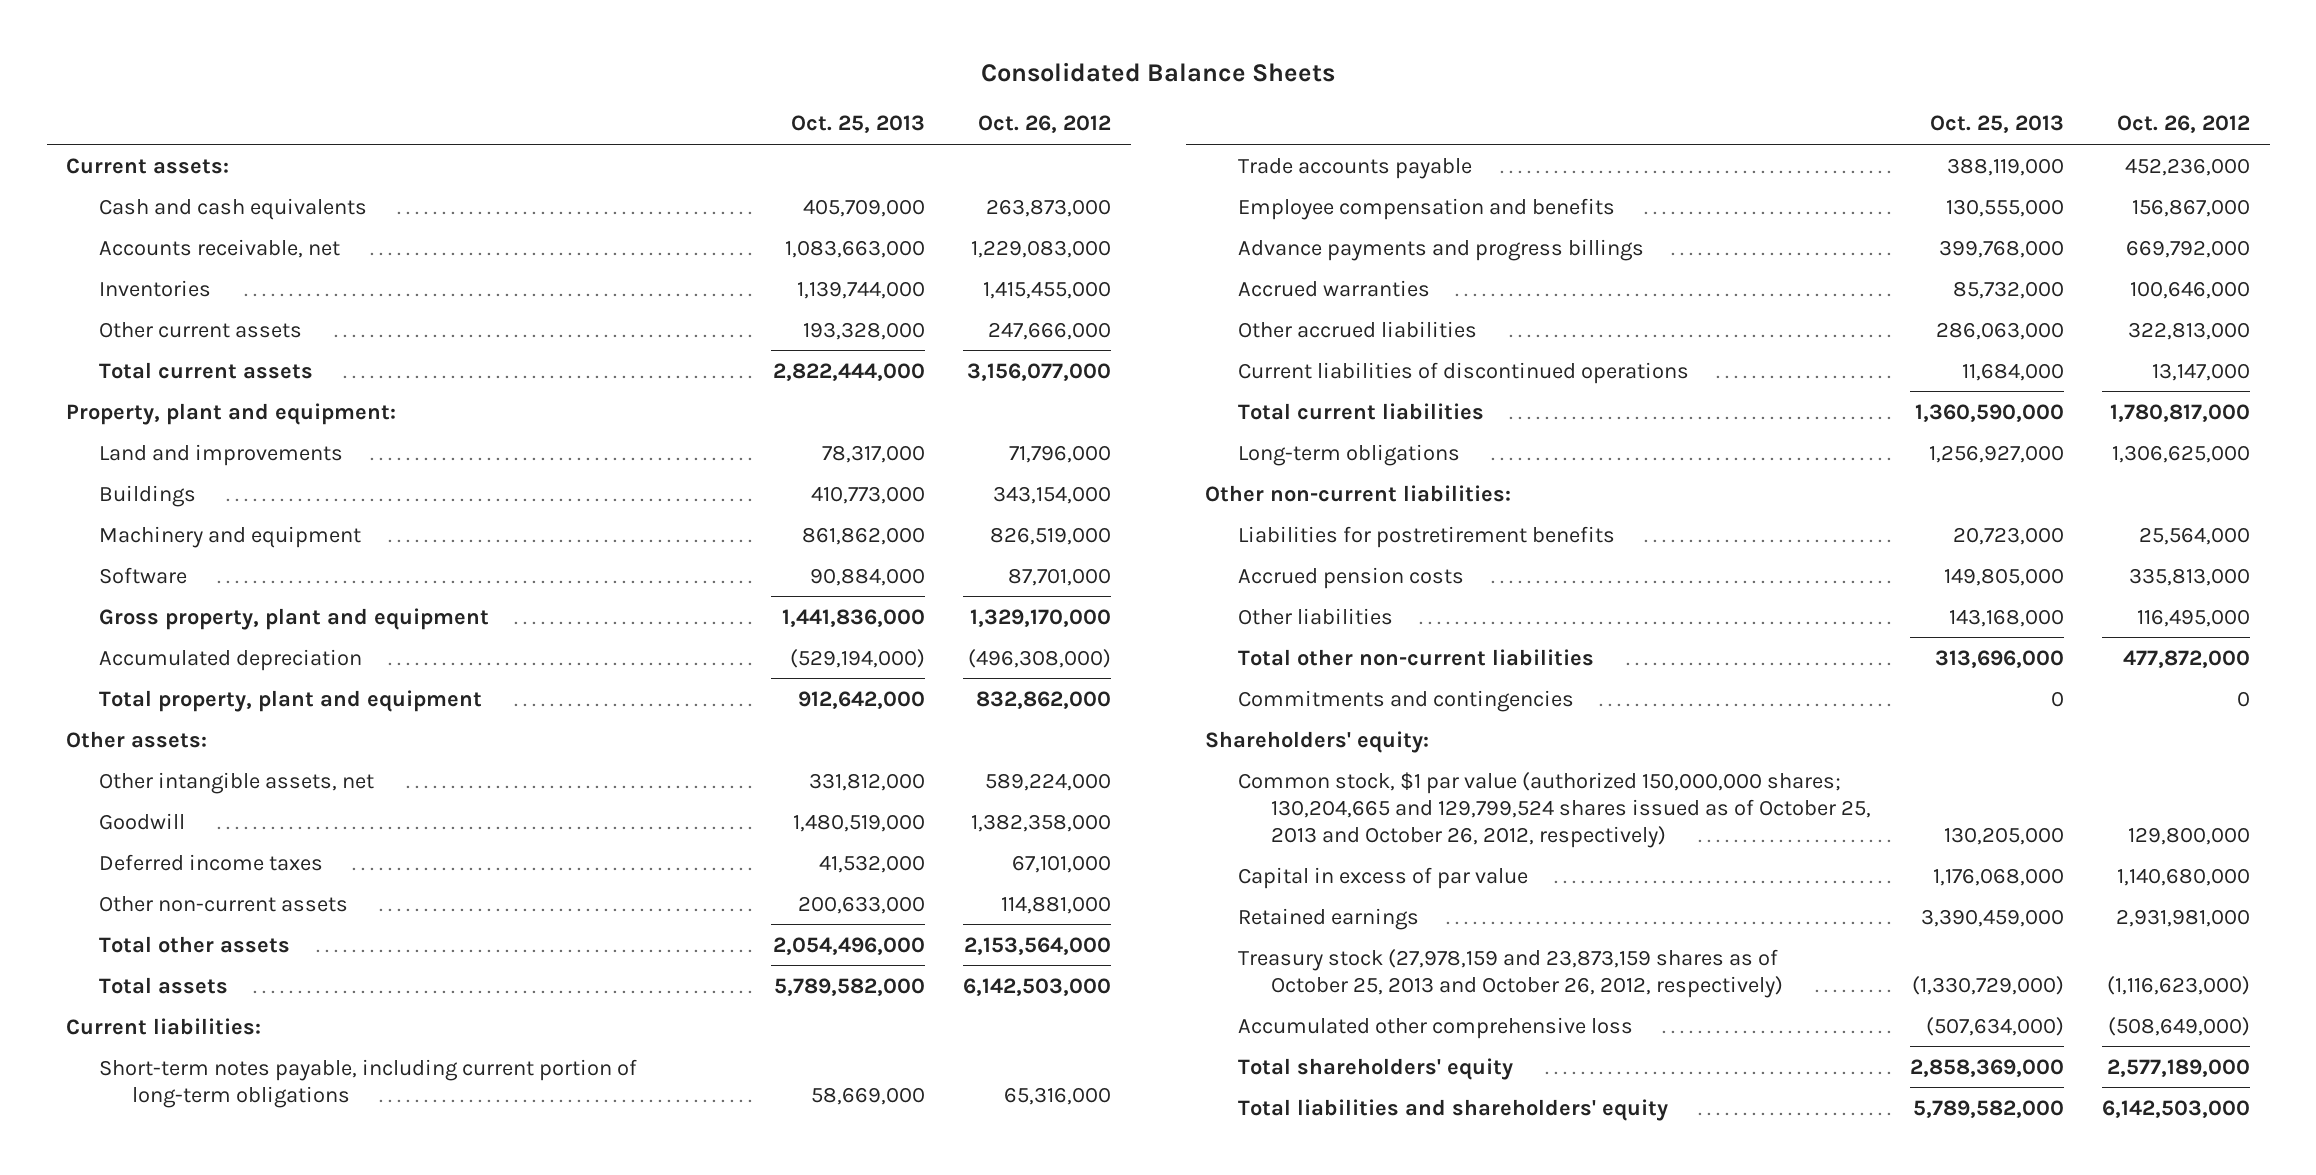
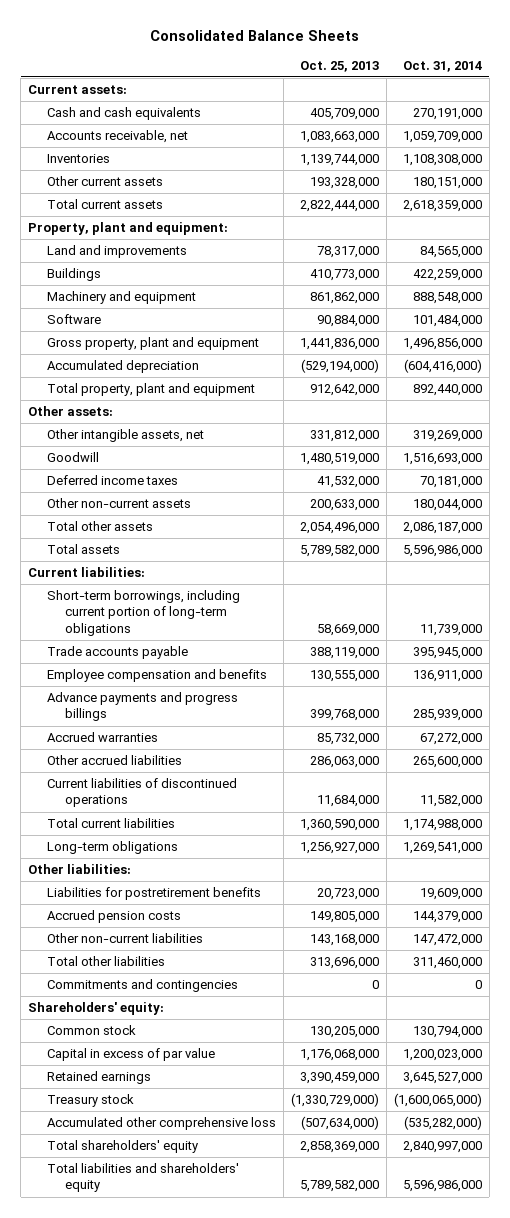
[978,115,1112,134] Oct. 26, 2012 -> none
none -> [402,60,482,72] Oct. 31, 2014
[99,1058,638,1108] Short-term notes payable, including current portion of long-term obligations -> [46,590,240,636] Short-term borrowings, including current portion of long-term obligations
[1204,484,1511,502] Other non-current liabilities: -> [28,864,132,875] Other liabilities:
[1238,607,1394,625] Other liabilities -> [46,933,203,944] Other non-current liabilities
[1238,648,1595,666] Total other non-current liabilities -> [46,956,165,967] Total other liabilities
[1238,771,1872,848] Common stock, $1 par value (authorized 150,000,000 shares; 130,204,665 and 129,799,524 shares issued as of October 25, 2013 and October 26, 2012, respectively) -> [46,1025,136,1036] Common stock
[1238,948,1784,998] Treasury stock (27,978,159 and 23,873,159 shares as of October 25, 2013 and October 26, 2012, respectively) -> [46,1094,134,1108] Treasury stock

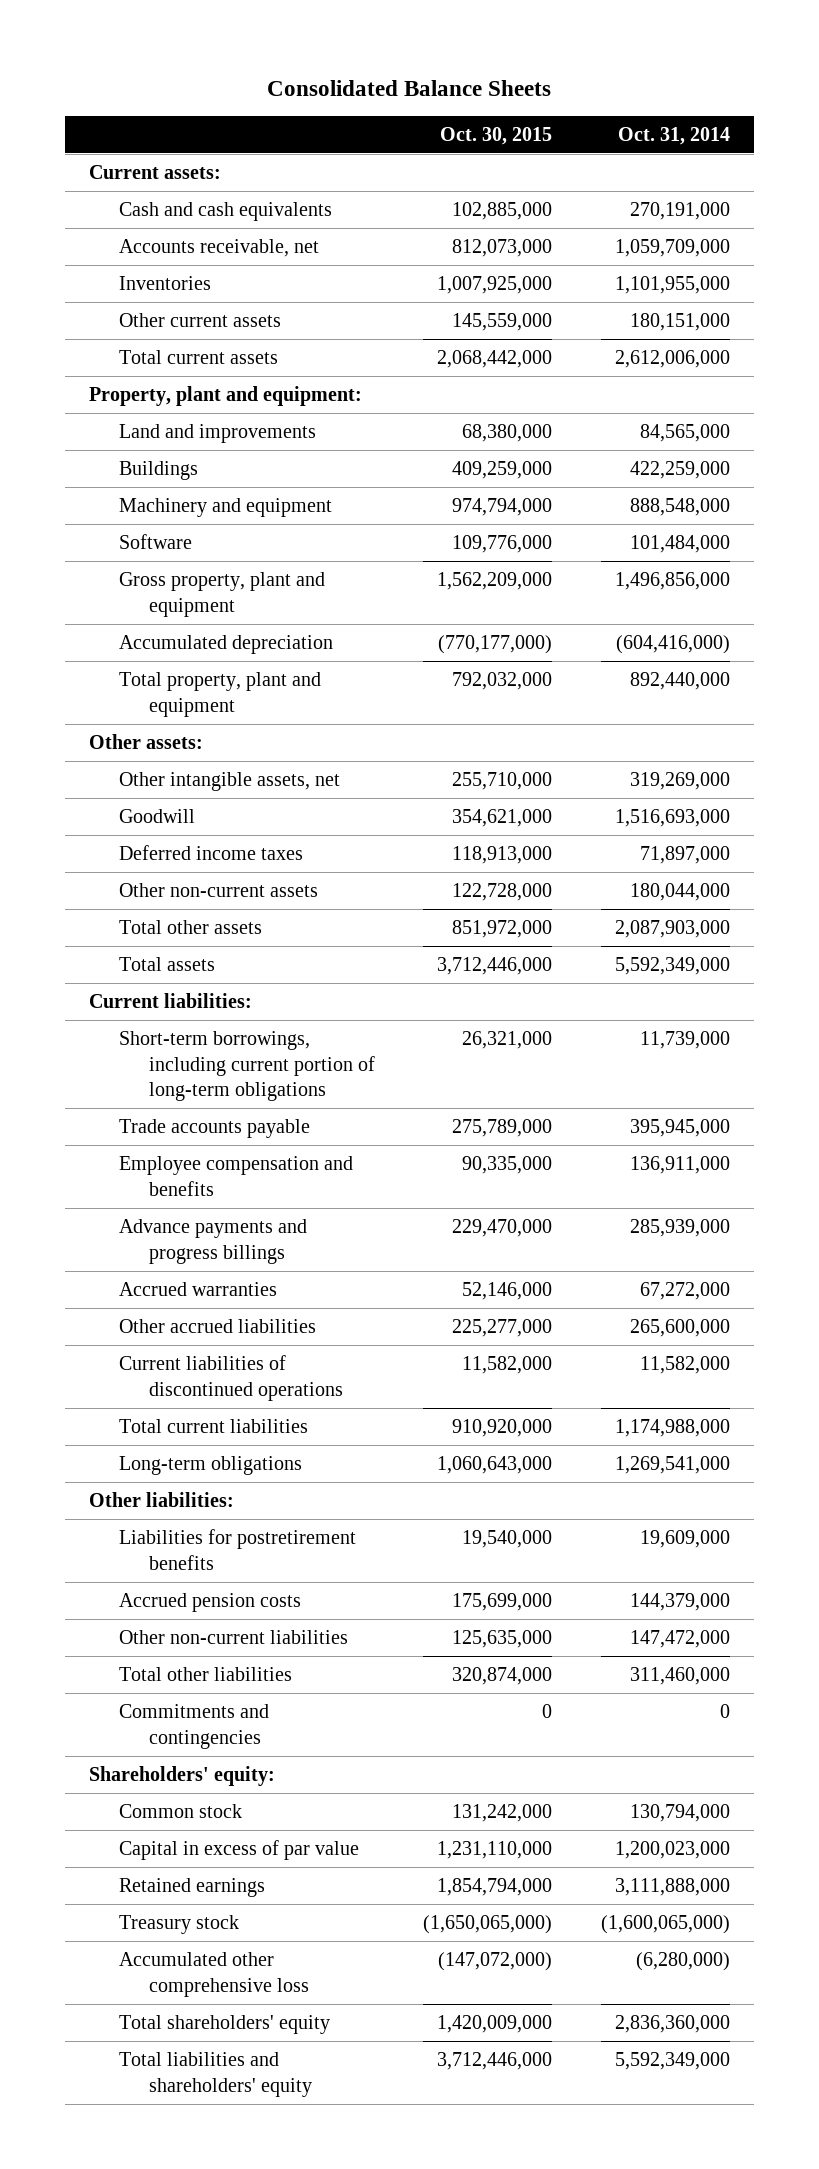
[299,60,379,72] Oct. 25, 2013 -> none
none -> [440,126,553,145] Oct. 30, 2015
[402,154,482,167] 1,108,308,000 -> [614,276,730,295] 1,101,955,000
[402,200,482,213] 2,618,359,000 -> [614,350,730,369] 2,612,006,000
[419,476,482,489] 70,181,000 -> [639,846,730,865] 71,897,000
[402,522,482,535] 2,086,187,000 -> [614,920,730,939] 2,087,903,000
[402,545,482,558] 5,596,986,000 -> [614,957,730,976] 5,592,349,000
[402,1072,482,1085] 3,645,527,000 -> [614,1878,730,1897] 3,111,888,000
[403,1116,482,1131] (535,282,000) -> [635,1952,730,1972] (6,280,000)
[402,1141,482,1154] 2,840,997,000 -> [614,2015,730,2034] 2,836,360,000
[402,1180,482,1193] 5,596,986,000 -> [614,2052,730,2071] 5,592,349,000

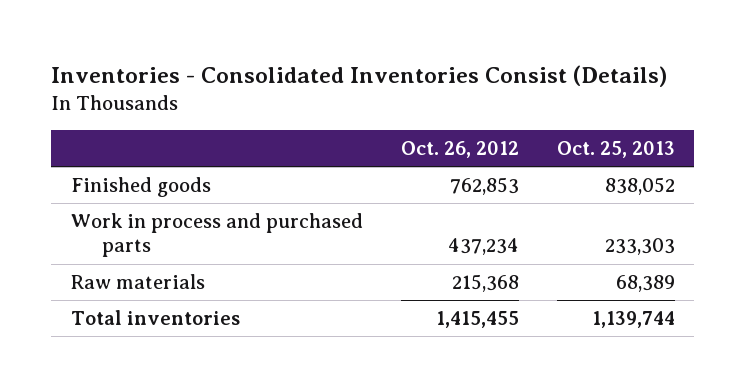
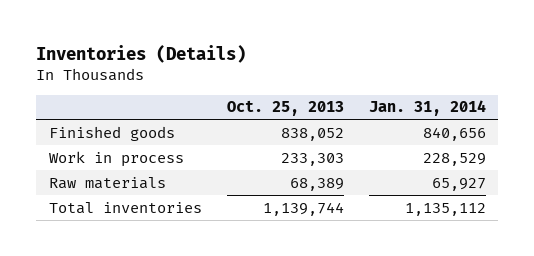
[51,64,668,87] Inventories - Consolidated Inventories Consist (Details) -> [36,44,247,63] Inventories (Details)
[400,140,519,158] Oct. 26, 2012 -> none
none -> [368,100,486,117] Jan. 31, 2014
[70,213,363,258] Work in process and purchased parts -> [48,150,184,167] Work in process

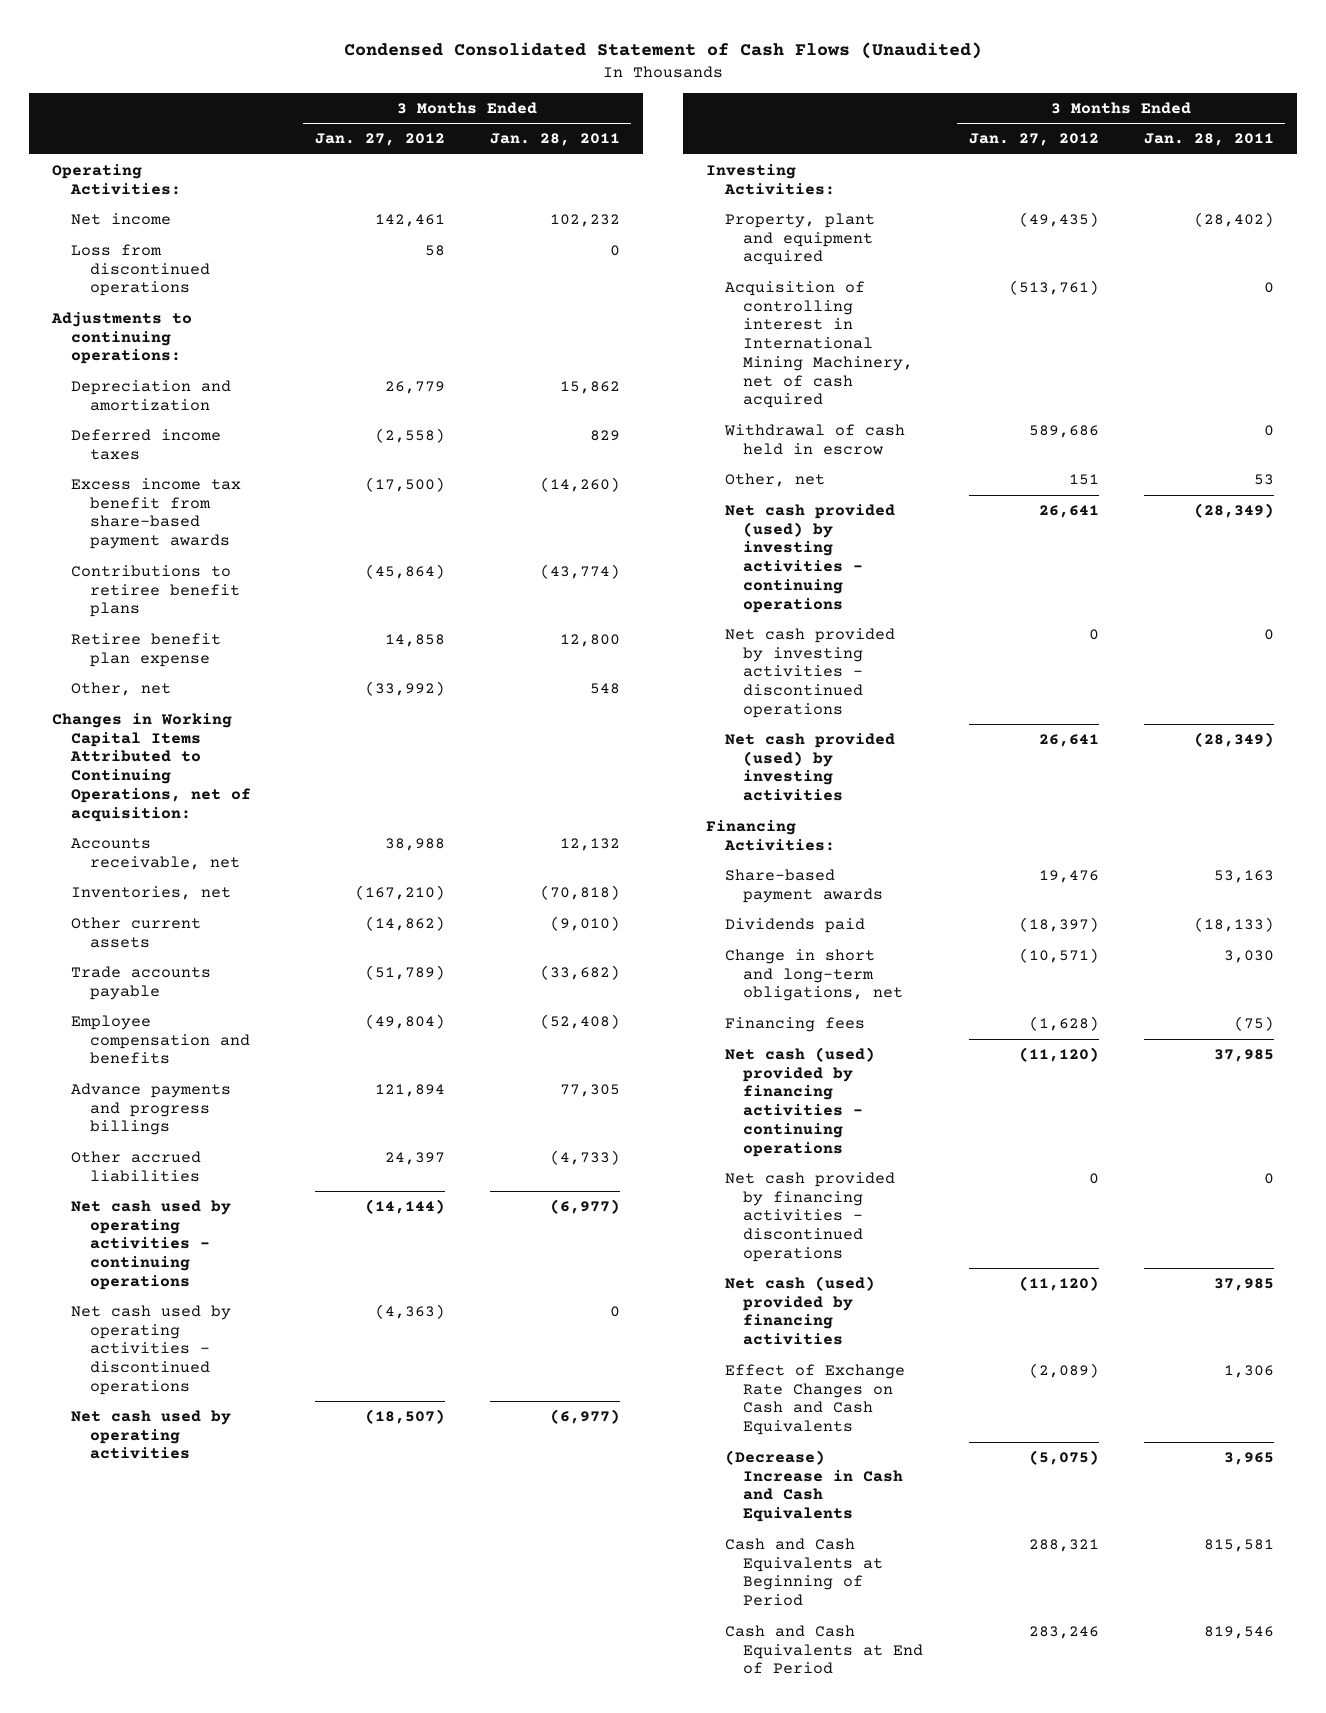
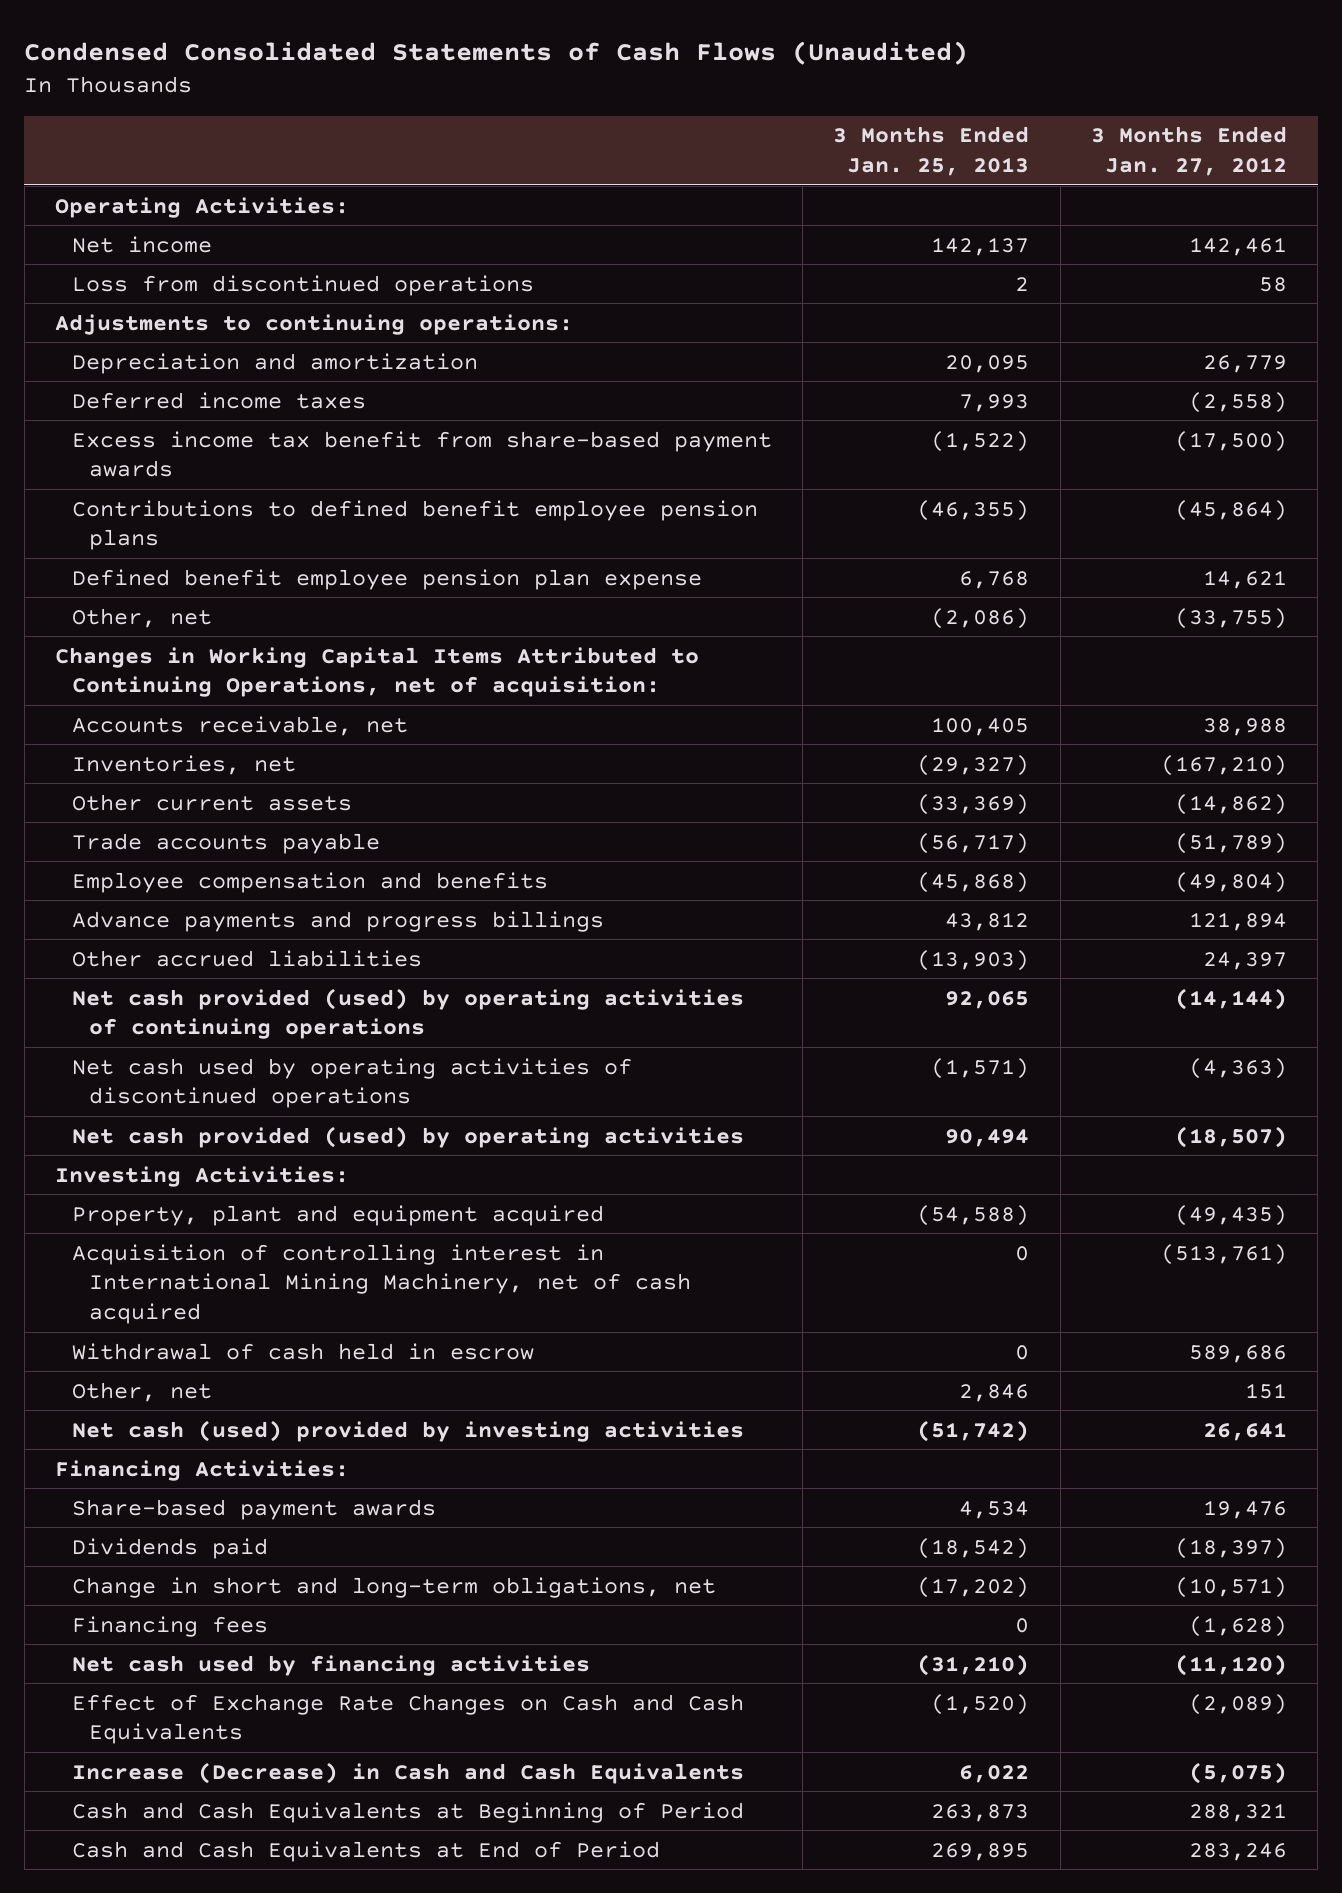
[343,41,982,59] Condensed Consolidated Statement of Cash Flows (Unaudited) -> [24,41,969,66] Condensed Consolidated Statements of Cash Flows (Unaudited)
[490,133,621,147] Jan. 28, 2011 -> none
none -> [833,126,1030,177] 3 Months Ended Jan. 25, 2013
[70,632,221,667] Retiree benefit plan expense -> none
[70,564,240,618] Contributions to retiree benefit plans -> [71,499,758,551] Contributions to defined benefit employee pension plans
none -> [71,568,702,590] Defined benefit employee pension plan expense
[364,680,445,696] (33,992) -> [1174,607,1287,629] (33,755)
[70,1199,231,1290] Net cash used by operating activities - continuing operations -> [71,987,744,1040] Net cash provided (used) by operating activities of continuing operations
[70,1304,231,1395] Net cash used by operating activities - discontinued operations -> [71,1057,632,1109] Net cash used by operating activities of discontinued operations
[70,1409,231,1460] Net cash used by operating activities -> [71,1125,744,1148] Net cash provided (used) by operating activities
[724,503,895,613] Net cash provided (used) by investing activities - continuing operations -> none
[724,627,895,718] Net cash provided by investing activities - discontinued operations -> none
[724,732,895,802] Net cash provided (used) by investing activities -> [71,1419,744,1442] Net cash (used) provided by investing activities
[724,1046,875,1157] Net cash (used) provided by financing activities - continuing operations -> none
[724,1171,895,1262] Net cash provided by financing activities - discontinued operations -> none
[724,1275,875,1346] Net cash (used) provided by financing activities -> [71,1654,590,1676] Net cash used by financing activities
[724,1449,904,1523] (Decrease) Increase in Cash and Cash Equivalents -> [71,1761,744,1784] Increase (Decrease) in Cash and Cash Equivalents

